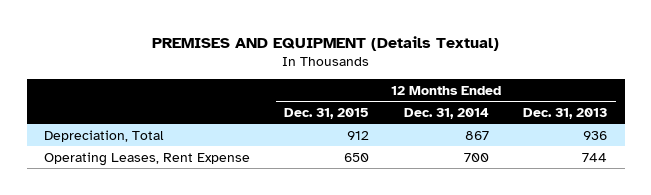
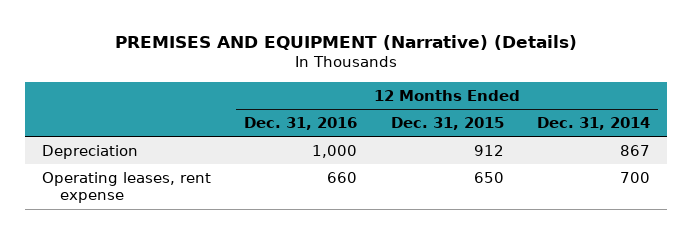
[151,35,499,51] PREMISES AND EQUIPMENT (Details Textual) -> [114,34,577,50] PREMISES AND EQUIPMENT (Narrative) (Details)
[523,107,608,119] Dec. 31, 2013 -> none
none -> [244,117,358,131] Dec. 31, 2016
[44,129,165,142] Depreciation, Total -> [41,144,138,159] Depreciation
[44,151,251,166] Operating Leases, Rent Expense -> [41,171,211,204] Operating leases, rent expense

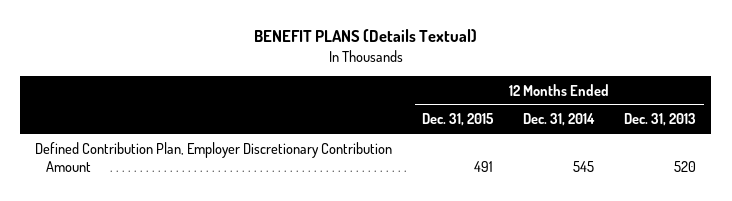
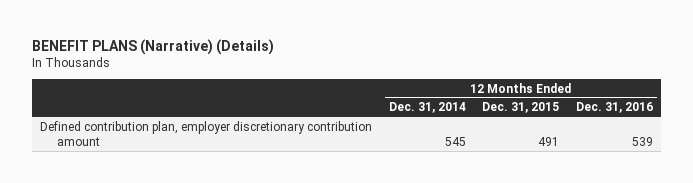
[253,29,477,43] BENEFIT PLANS (Details Textual) -> [32,38,275,55] BENEFIT PLANS (Narrative) (Details)
[624,113,697,127] Dec. 31, 2013 -> none
none -> [575,102,653,114] Dec. 31, 2016
[35,141,393,172] Defined Contribution Plan, Employer Discretionary Contribution Amount -> [40,120,373,146] Defined contribution plan, employer discretionary contribution amount

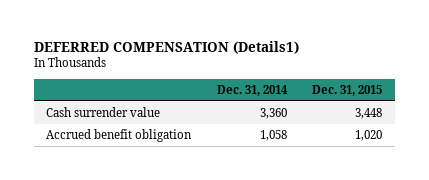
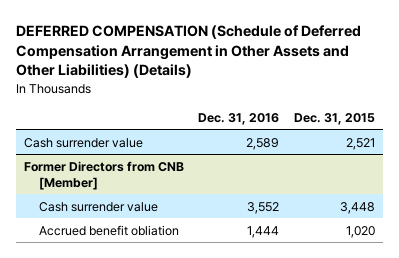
[33,40,299,54] DEFERRED COMPENSATION (Details1) -> [16,24,362,79] DEFERRED COMPENSATION (Schedule of Deferred Compensation Arrangement in Other Assets and Other Liabilities) (Details)
[216,85,288,97] Dec. 31, 2014 -> none
none -> [198,112,280,125] Dec. 31, 2016
none -> [23,137,143,148] Cash surrender value
none -> [23,160,184,190] Former Directors from CNB [Member]
[46,129,193,143] Accrued benefit obligation -> [39,224,180,236] Accrued benefit obliation

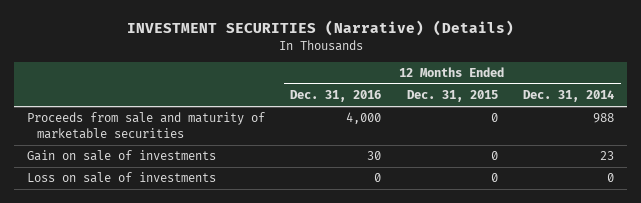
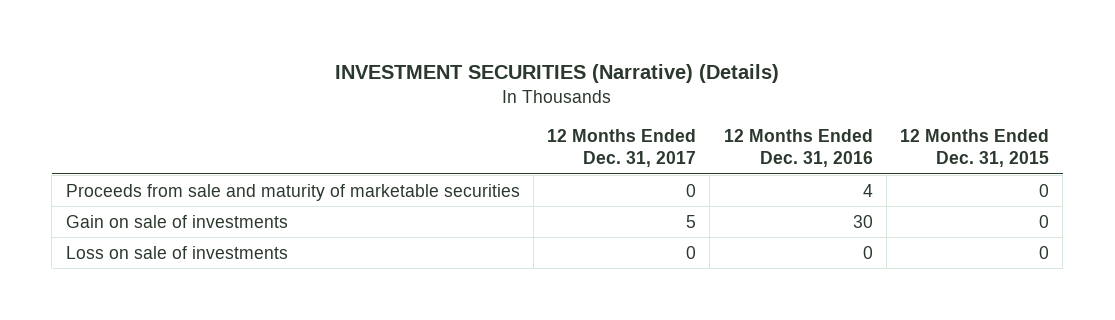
[523,90,615,103] Dec. 31, 2014 -> none
none -> [547,128,697,168] 12 Months Ended Dec. 31, 2017
[346,112,382,125] 4,000 -> [862,183,873,197] 4

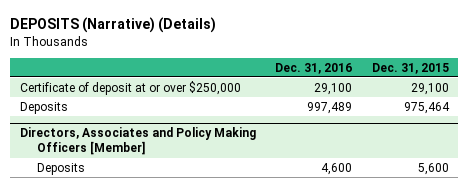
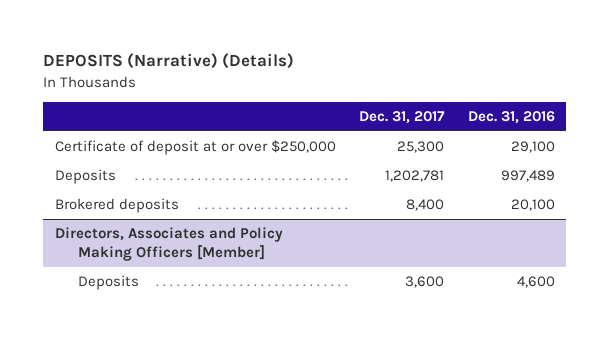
[371,62,449,74] Dec. 31, 2015 -> none
none -> [359,110,446,124] Dec. 31, 2017
none -> [54,198,179,214] Brokered deposits

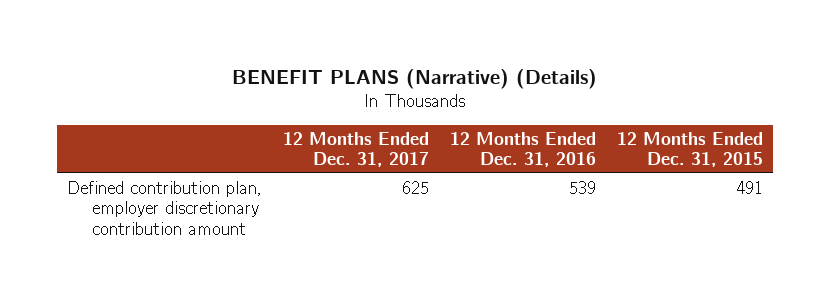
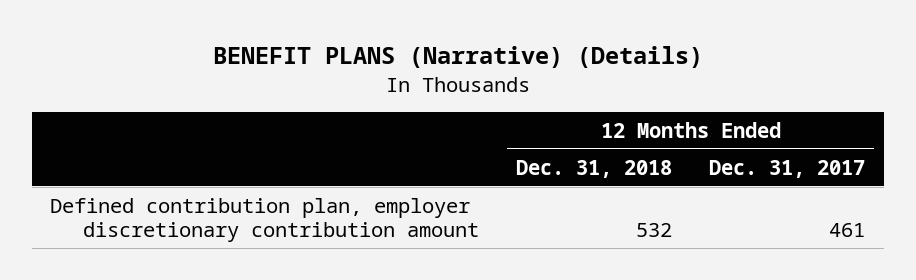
[450,131,597,168] 12 Months Ended Dec. 31, 2016 -> none
[616,131,763,168] 12 Months Ended Dec. 31, 2015 -> none
none -> [516,159,673,178] Dec. 31, 2018
[402,180,430,194] 625 -> [829,222,866,237] 461

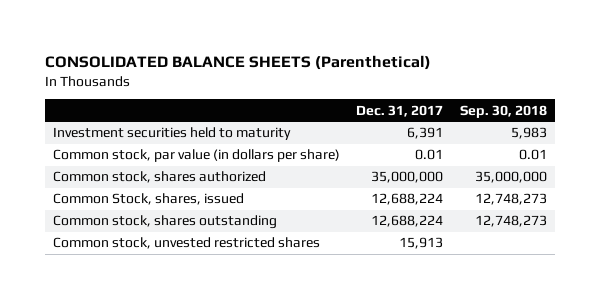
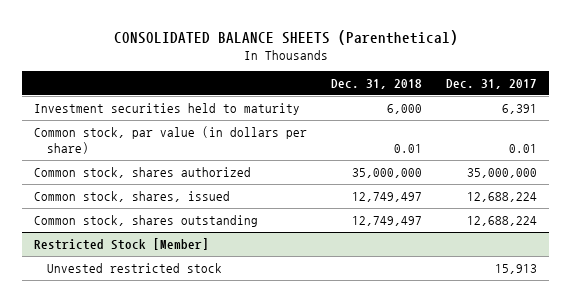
[459,104,547,118] Sep. 30, 2018 -> none
none -> [331,79,423,90] Dec. 31, 2018
[53,193,245,206] Common Stock, shares, issued -> [34,190,231,202] Common stock, shares, issued
none -> [34,237,210,250] Restricted Stock [Member]
[53,237,321,250] Common stock, unvested restricted shares -> [46,262,222,273] Unvested restricted stock

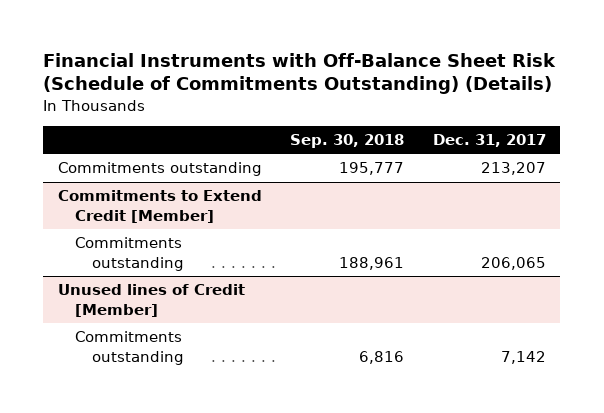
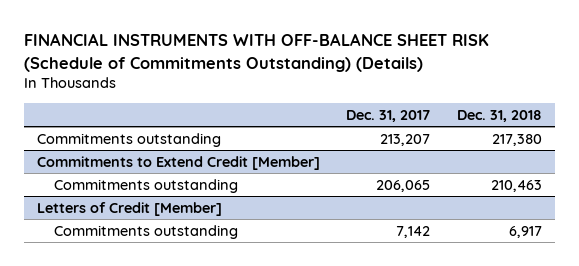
[43,52,557,95] Financial Instruments with Off-Balance Sheet Risk (Schedule of Commitments Outstanding) (Details) -> [23,33,489,72] FINANCIAL INSTRUMENTS WITH OFF-BALANCE SHEET RISK (Schedule of Commitments Outstanding) (Details)
[290,134,405,149] Sep. 30, 2018 -> none
none -> [456,109,542,122] Dec. 31, 2018
[57,284,245,317] Unused lines of Credit [Member] -> [37,201,223,216] Letters of Credit [Member]

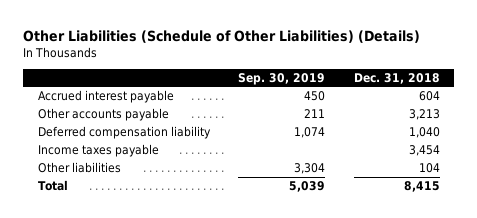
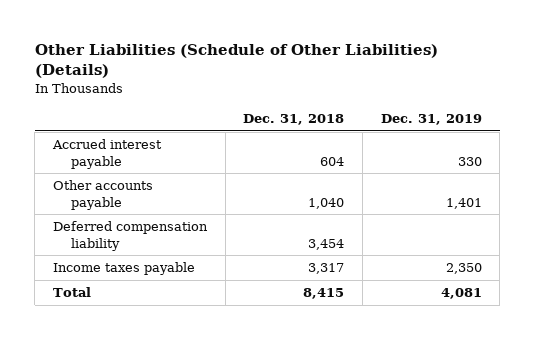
[238,72,326,85] Sep. 30, 2019 -> none
none -> [380,114,482,126] Dec. 31, 2019
[37,162,121,174] Other liabilities -> none
[408,109,440,121] 3,213 -> [308,197,345,209] 1,040
[408,127,440,139] 1,040 -> [308,238,345,250] 3,454
[408,145,440,157] 3,454 -> [308,263,345,275] 3,317

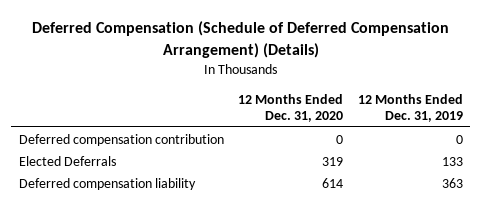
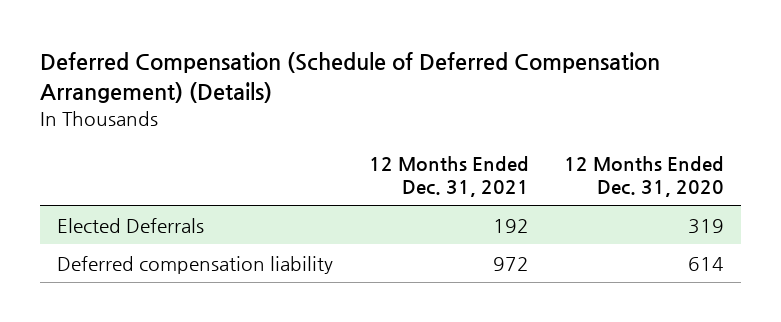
[357,93,463,122] 12 Months Ended Dec. 31, 2019 -> none
none -> [368,155,529,197] 12 Months Ended Dec. 31, 2021
[18,133,224,146] Deferred compensation contribution -> none

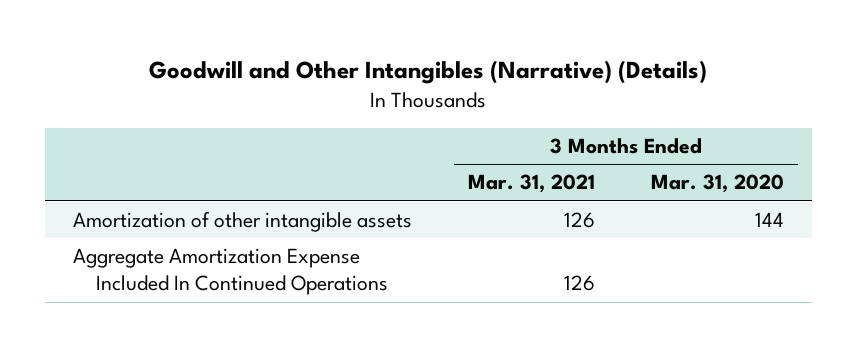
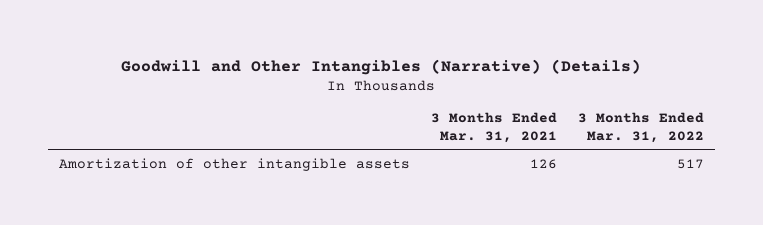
[651,174,785,194] Mar. 31, 2020 -> none
none -> [577,111,704,144] 3 Months Ended Mar. 31, 2022
[72,248,388,296] Aggregate Amortization Expense Included In Continued Operations -> none

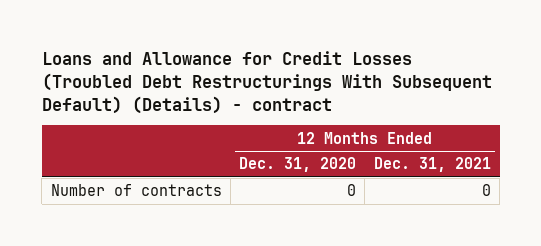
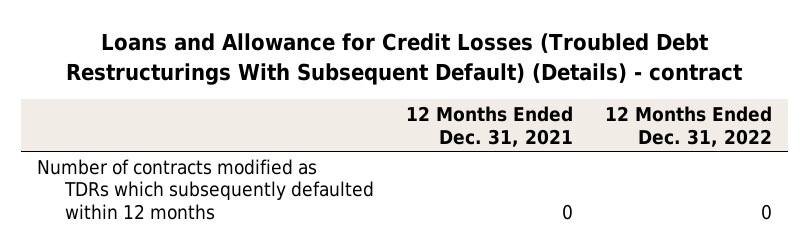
[239,157,357,173] Dec. 31, 2020 -> none
none -> [604,106,772,147] 12 Months Ended Dec. 31, 2022
[50,184,222,197] Number of contracts -> [36,158,374,220] Number of contracts modified as TDRs which subsequently defaulted within 12 months

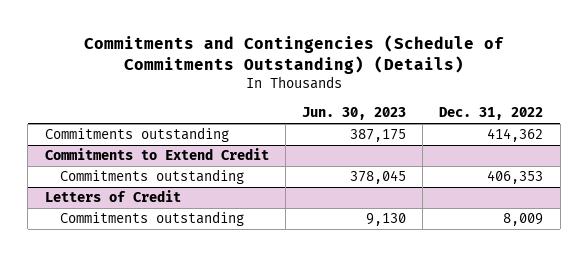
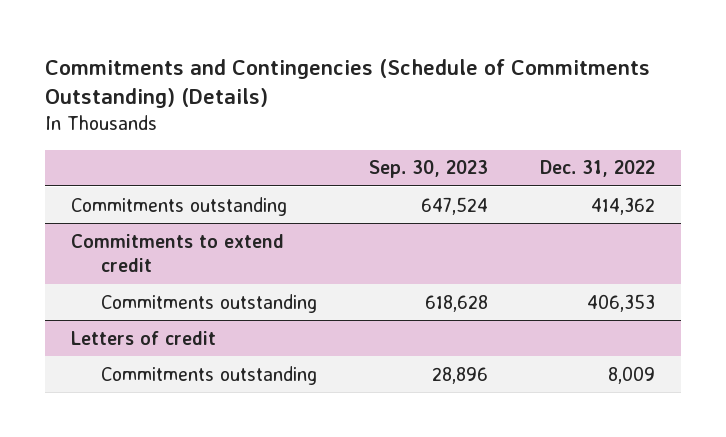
[301,107,406,121] Jun. 30, 2023 -> none
none -> [368,160,488,179] Sep. 30, 2023
[44,148,269,161] Commitments to Extend Credit -> [70,233,284,272] Commitments to extend credit
[44,190,181,203] Letters of Credit -> [70,330,216,345] Letters of credit

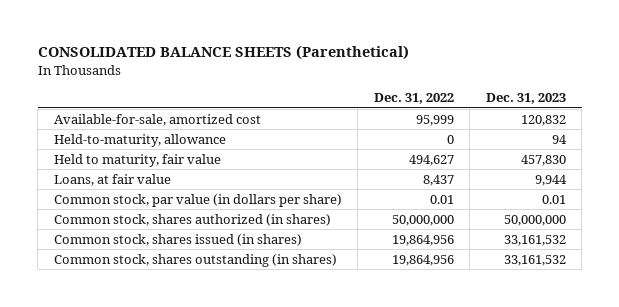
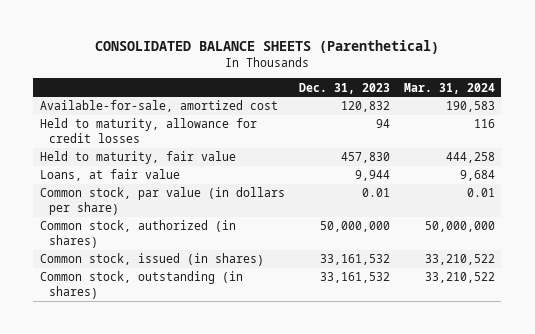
[373,93,454,105] Dec. 31, 2022 -> none
none -> [403,82,495,94] Mar. 31, 2024
[53,133,226,147] Held-to-maturity, allowance -> [40,118,258,143] Held to maturity, allowance for credit losses
[53,213,331,226] Common stock, shares authorized (in shares) -> [40,220,237,248] Common stock, authorized (in shares)
[53,233,302,246] Common stock, shares issued (in shares) -> [40,253,265,267] Common stock, issued (in shares)
[53,253,337,267] Common stock, shares outstanding (in shares) -> [40,271,244,299] Common stock, outstanding (in shares)

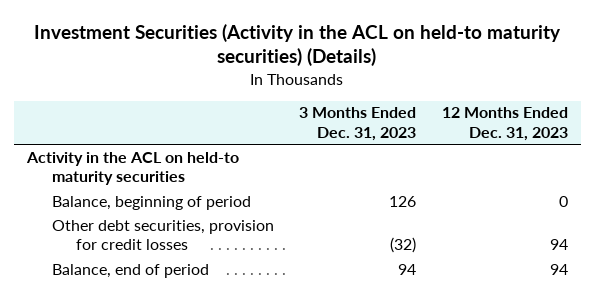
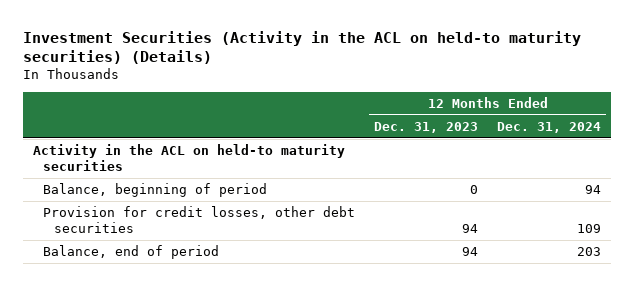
[299,107,417,141] 3 Months Ended Dec. 31, 2023 -> none
none -> [497,121,602,133] Dec. 31, 2024
[51,219,274,251] Other debt securities, provision for credit losses -> [43,206,356,234] Provision for credit losses, other debt securities

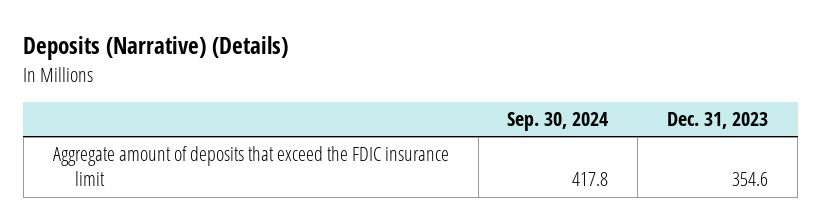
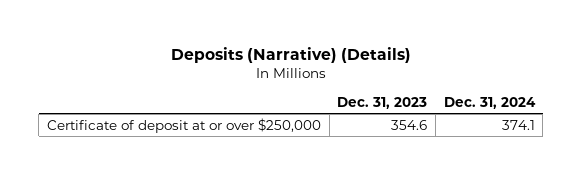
[507,112,609,132] Sep. 30, 2024 -> none
none -> [443,97,536,110] Dec. 31, 2024
[52,146,449,187] Aggregate amount of deposits that exceed the FDIC insurance limit -> [47,117,322,133] Certificate of deposit at or over $250,000

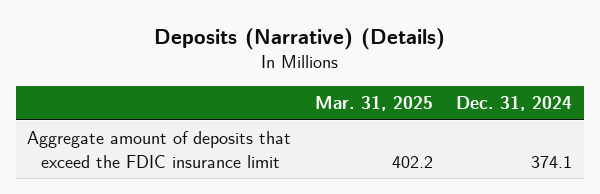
[337,97,428,110] Dec. 31, 2023 -> none
none -> [314,96,433,112] Mar. 31, 2025
[47,117,322,133] Certificate of deposit at or over $250,000 -> [27,131,292,168] Aggregate amount of deposits that exceed the FDIC insurance limit

